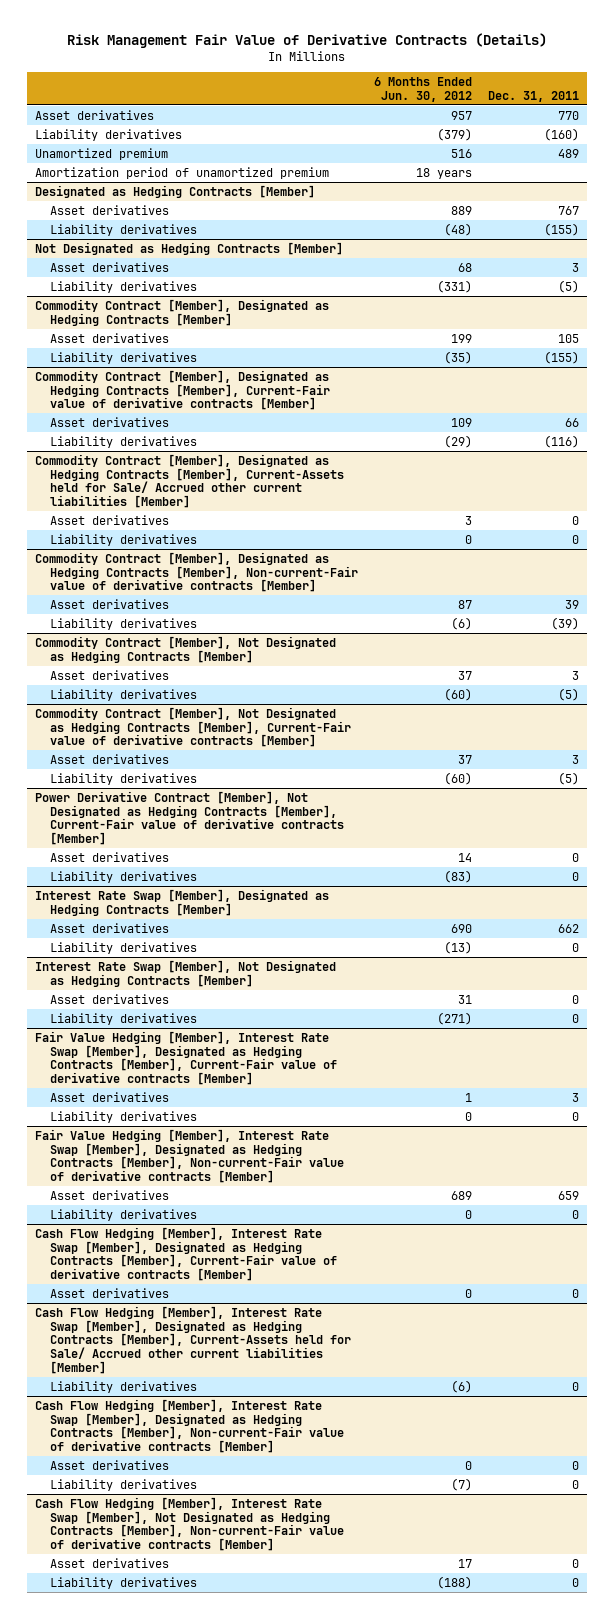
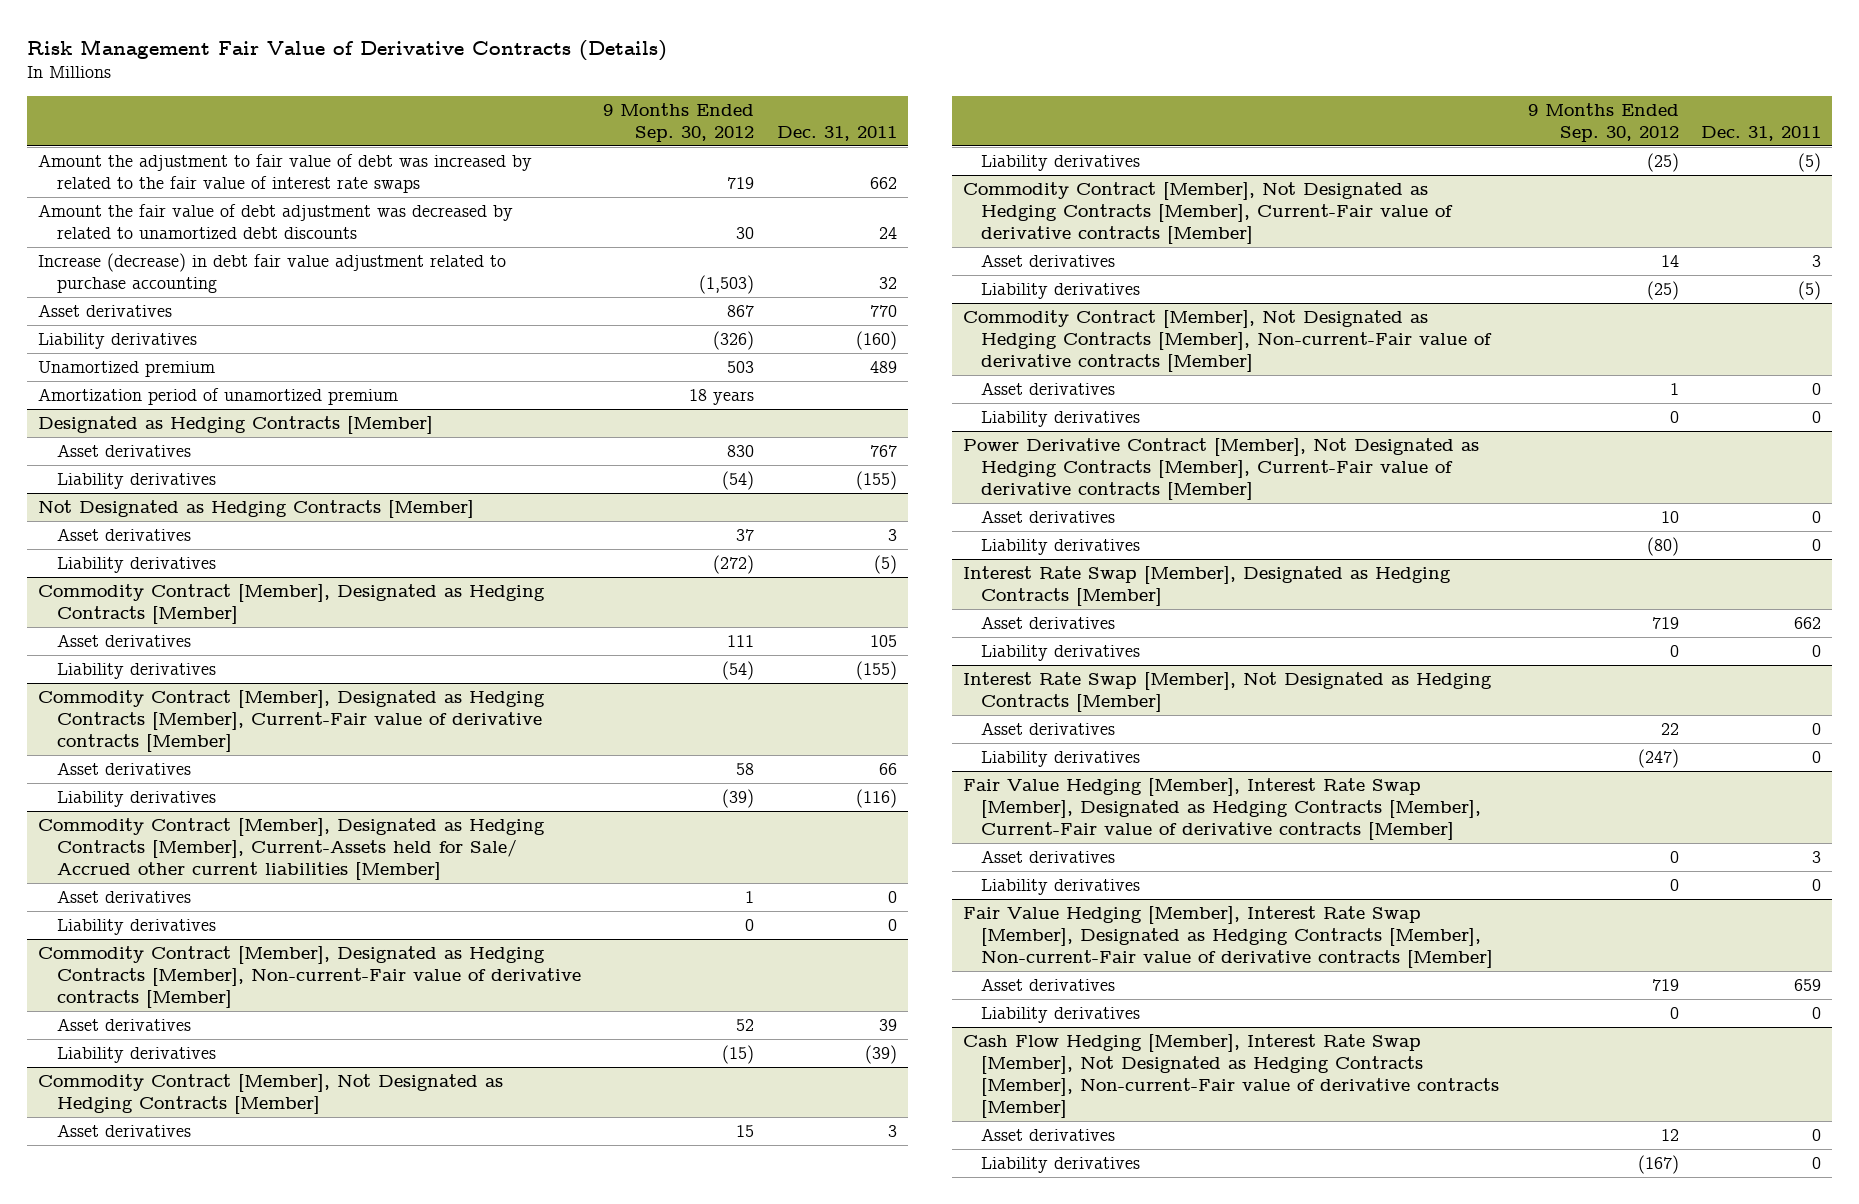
[373,76,472,102] 6 Months Ended Jun. 30, 2012 -> none
none -> [603,102,755,142] 9 Months Ended Sep. 30, 2012
none -> [38,153,533,193] Amount the adjustment to fair value of debt was increased by related to the fair value of interest rate swaps
none -> [38,203,514,239] Amount the fair value of debt adjustment was decreased by related to unamortized debt discounts
none -> [38,252,507,293] Increase (decrease) in debt fair value adjustment related to purchase accounting
none -> [962,309,1493,373] Commodity Contract [Member], Not Designated as Hedging Contracts [Member], Non-current-Fair value of derivative contracts [Member]
none -> [981,381,1116,395] Asset derivatives
none -> [981,410,1141,427] Liability derivatives
[34,1226,337,1282] Cash Flow Hedging [Member], Interest Rate Swap [Member], Designated as Hedging Contracts [Member], Current-Fair value of derivative contracts [Member] -> none
[49,1287,169,1298] Asset derivatives -> none
[34,1305,351,1375] Cash Flow Hedging [Member], Interest Rate Swap [Member], Designated as Hedging Contracts [Member], Current-Assets held for Sale/ Accrued other current liabilities [Member] -> none
[49,1380,197,1393] Liability derivatives -> none
[34,1398,344,1454] Cash Flow Hedging [Member], Interest Rate Swap [Member], Designated as Hedging Contracts [Member], Non-current-Fair value of derivative contracts [Member] -> none
[49,1459,169,1470] Asset derivatives -> none
[49,1478,197,1491] Liability derivatives -> none

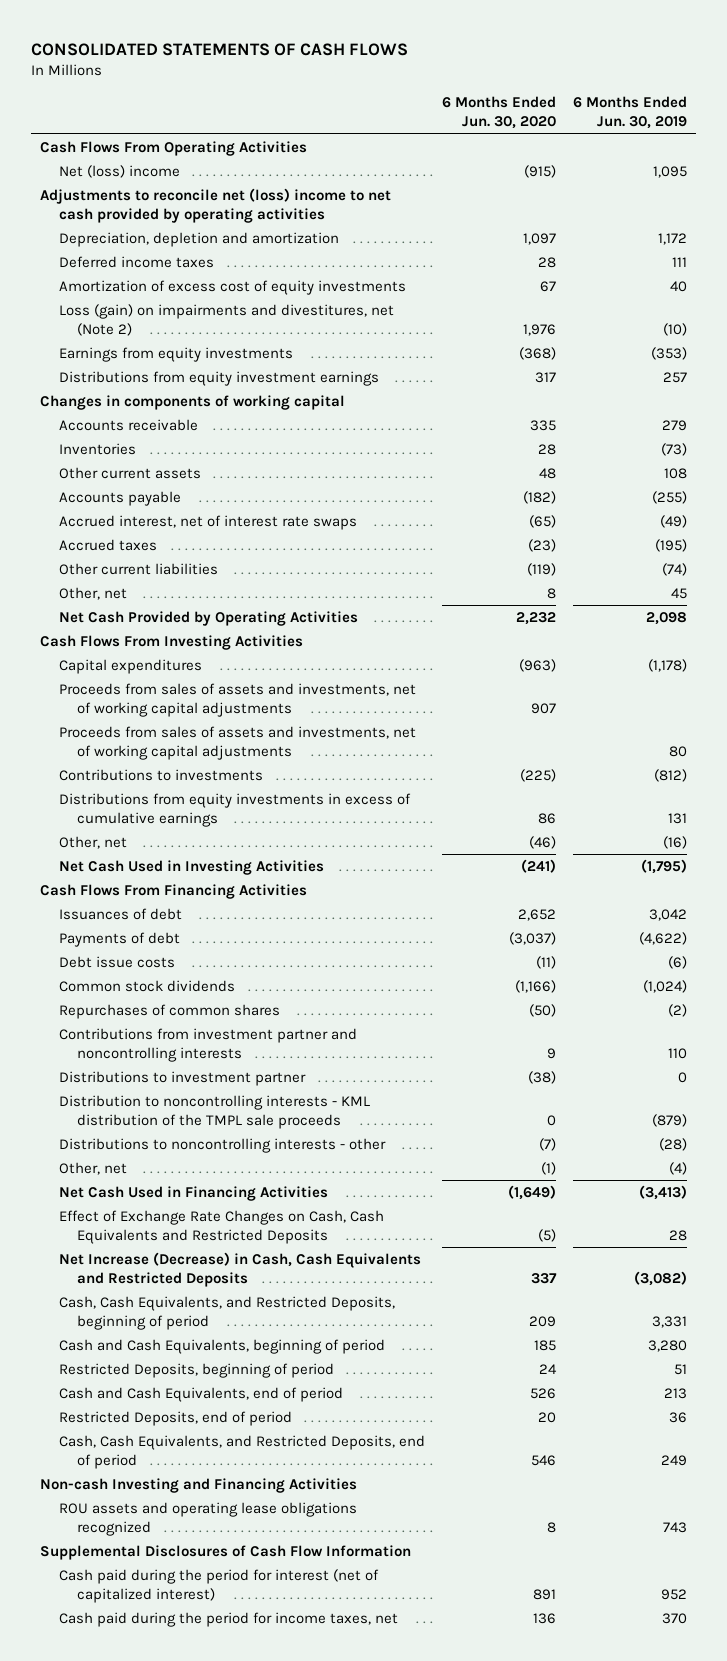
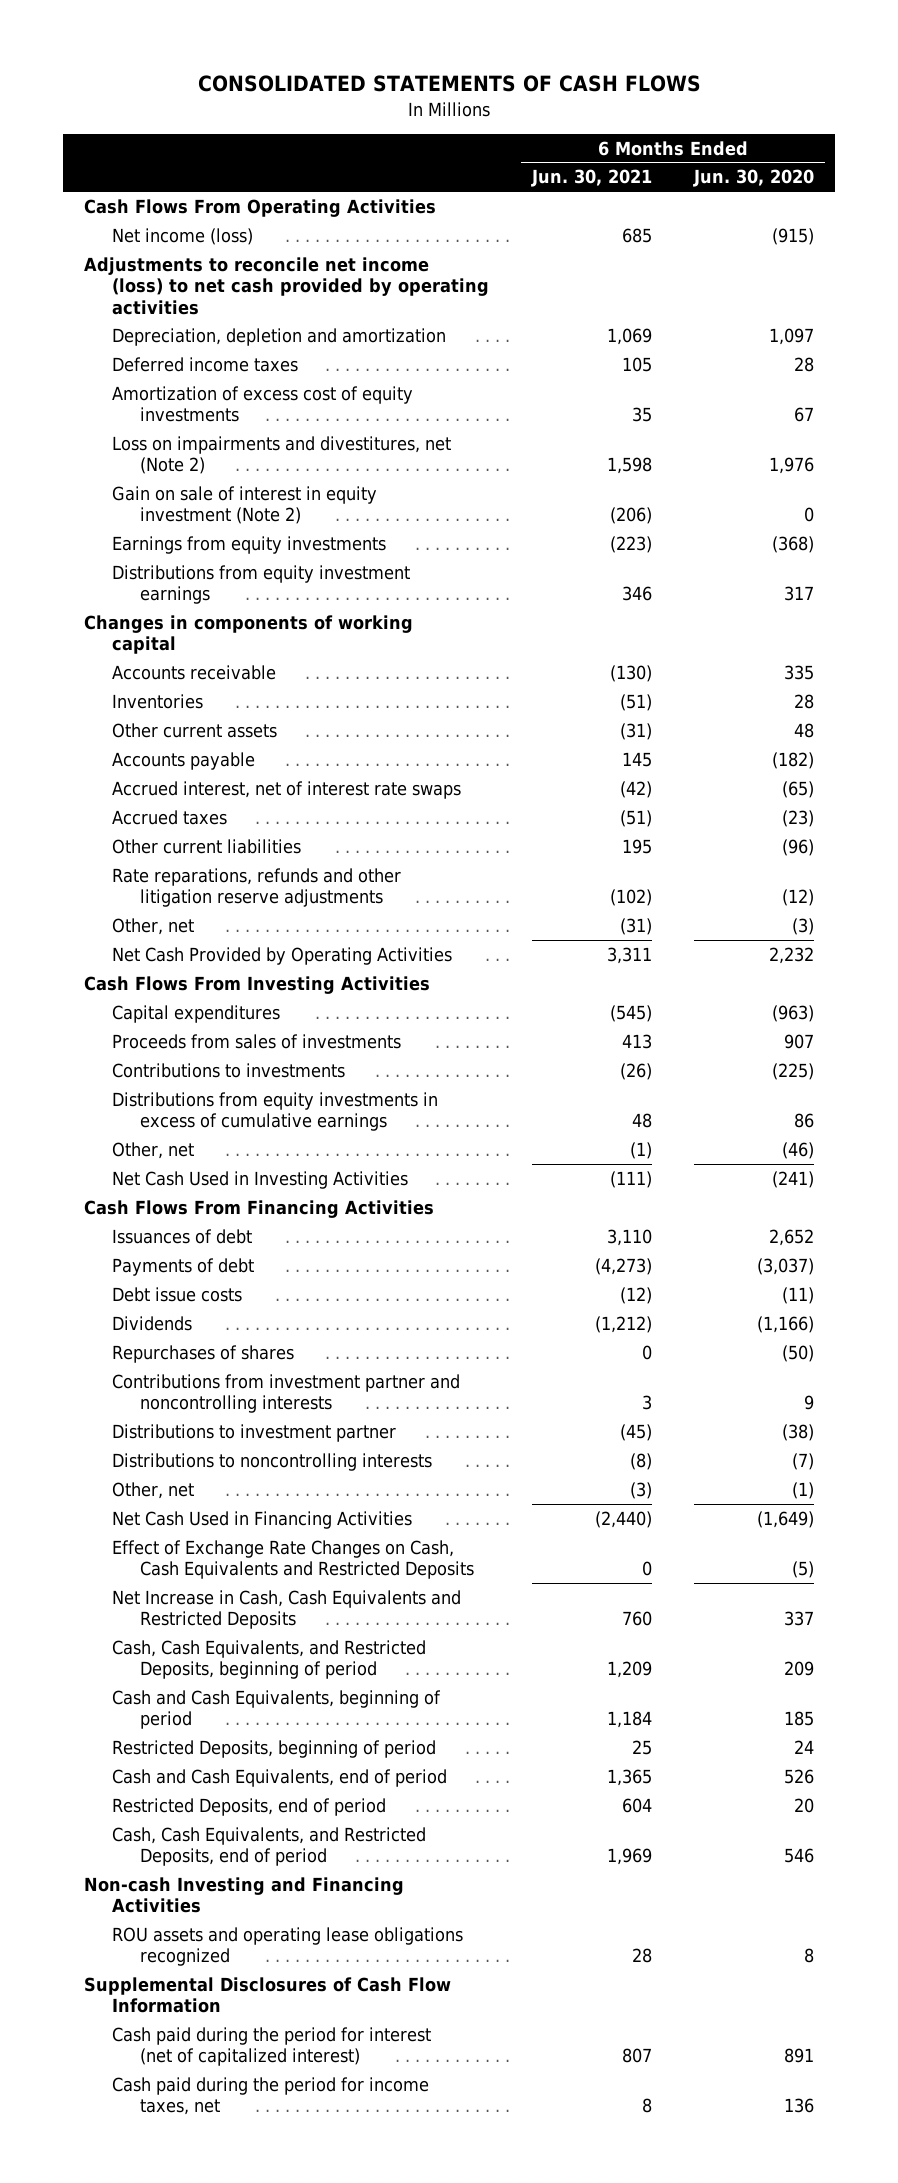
[573,96,688,130] 6 Months Ended Jun. 30, 2019 -> none
none -> [530,169,652,188] Jun. 30, 2021
[58,164,180,178] Net (loss) income -> [112,227,254,245] Net income (loss)
[39,187,391,223] Adjustments to reconcile net (loss) income to net cash provided by operating activities -> [84,256,490,315] Adjustments to reconcile net income (loss) to net cash provided by operating activities
[58,303,394,336] Loss (gain) on impairments and divestitures, net (Note 2) -> [112,435,452,475] Loss on impairments and divestitures, net (Note 2)
none -> [112,485,378,525] Gain on sale of interest in equity investment (Note 2)
[526,562,556,576] (119) -> [781,838,814,856] (96)
none -> [112,867,402,908] Rate reparations, refunds and other litigation reserve adjustments
[546,587,556,599] 8 -> [791,917,814,935] (3)
[58,725,416,760] Proceeds from sales of assets and investments, net of working capital adjustments -> none
[58,682,416,717] Proceeds from sales of assets and investments, net of working capital adjustments -> [112,1033,402,1049] Proceeds from sales of investments
[58,979,235,992] Common stock dividends -> [112,1315,193,1331] Dividends
[58,1003,280,1019] Repurchases of common shares -> [112,1344,295,1363] Repurchases of shares
[58,1094,370,1129] Distribution to noncontrolling interests - KML distribution of the TMPL sale proceeds -> none
[58,1137,386,1153] Distributions to noncontrolling interests - other -> [112,1452,433,1471] Distributions to noncontrolling interests
[58,1251,421,1287] Net Increase (Decrease) in Cash, Cash Equivalents and Restricted Deposits -> [112,1589,462,1630] Net Increase in Cash, Cash Equivalents and Restricted Deposits

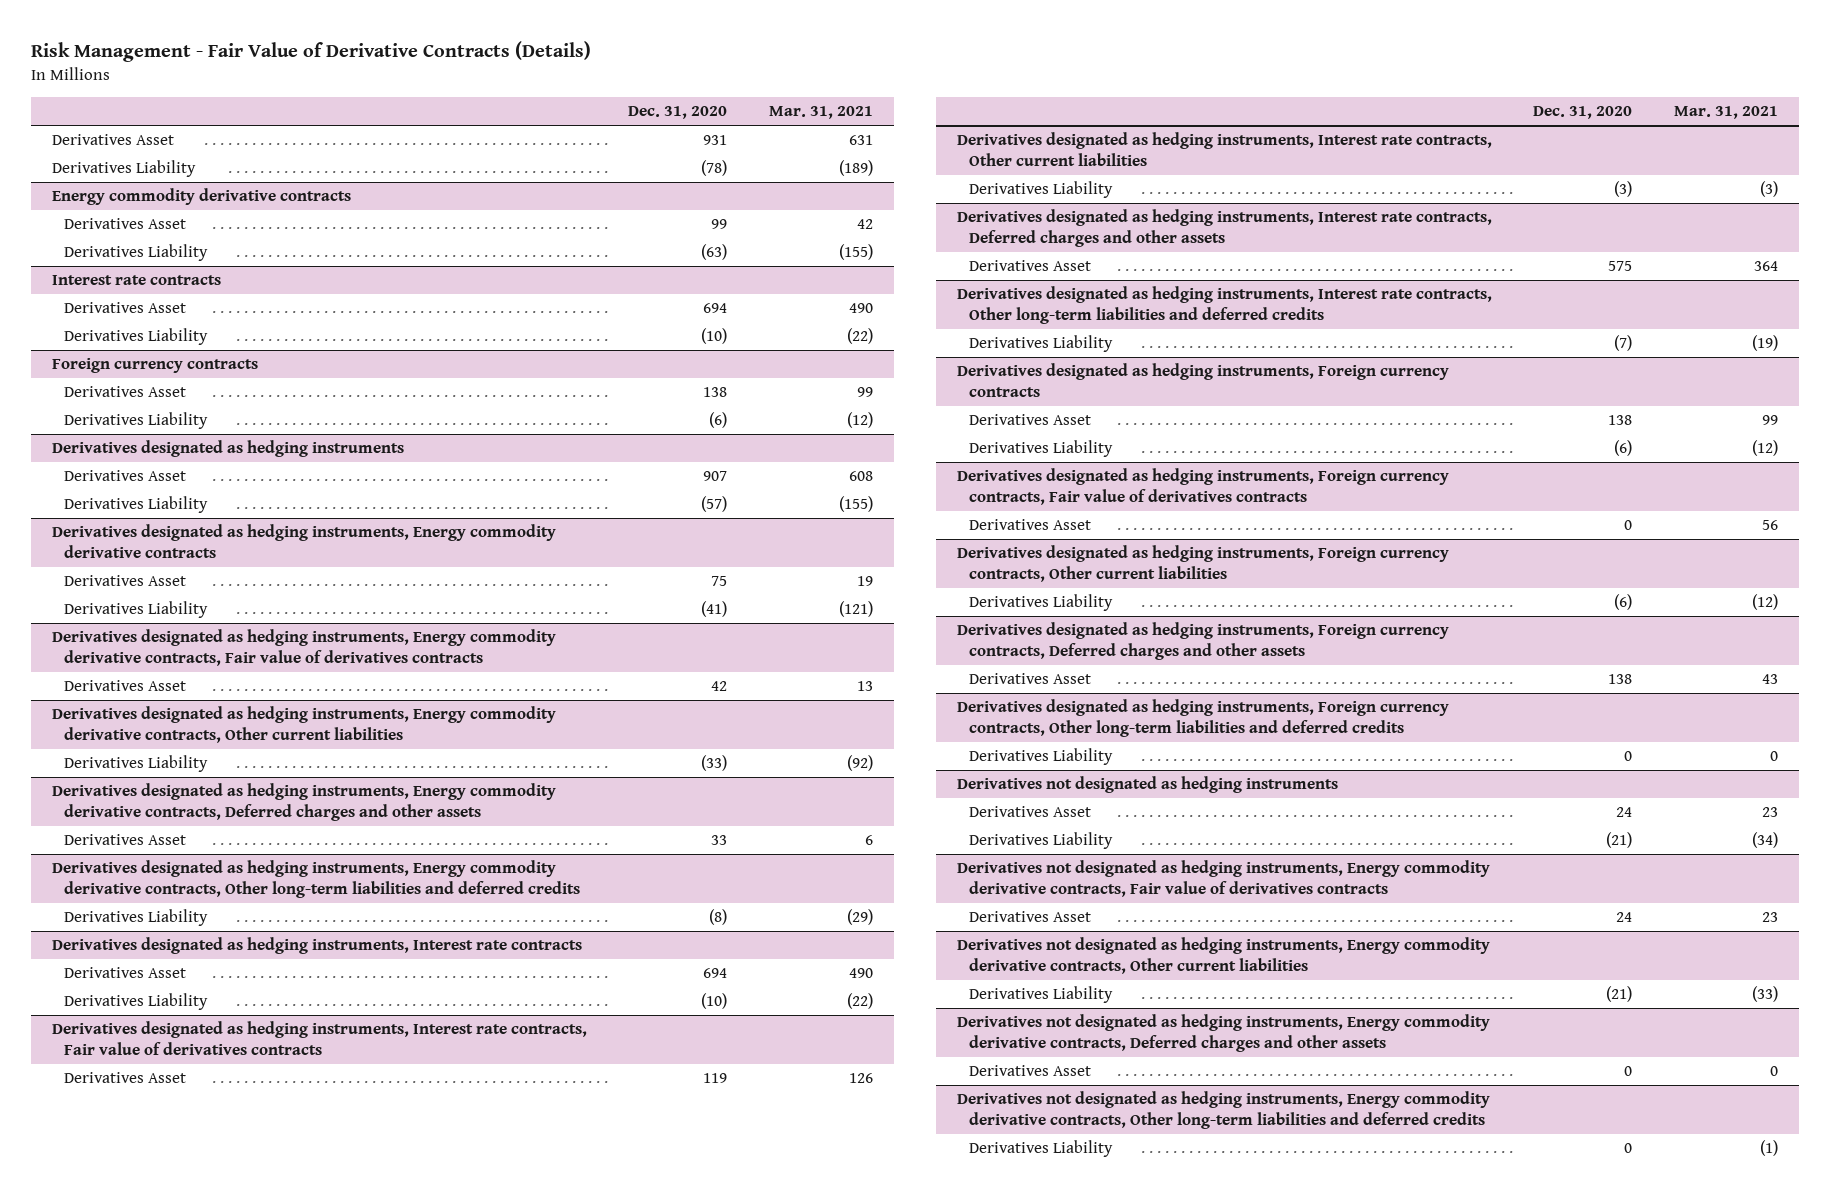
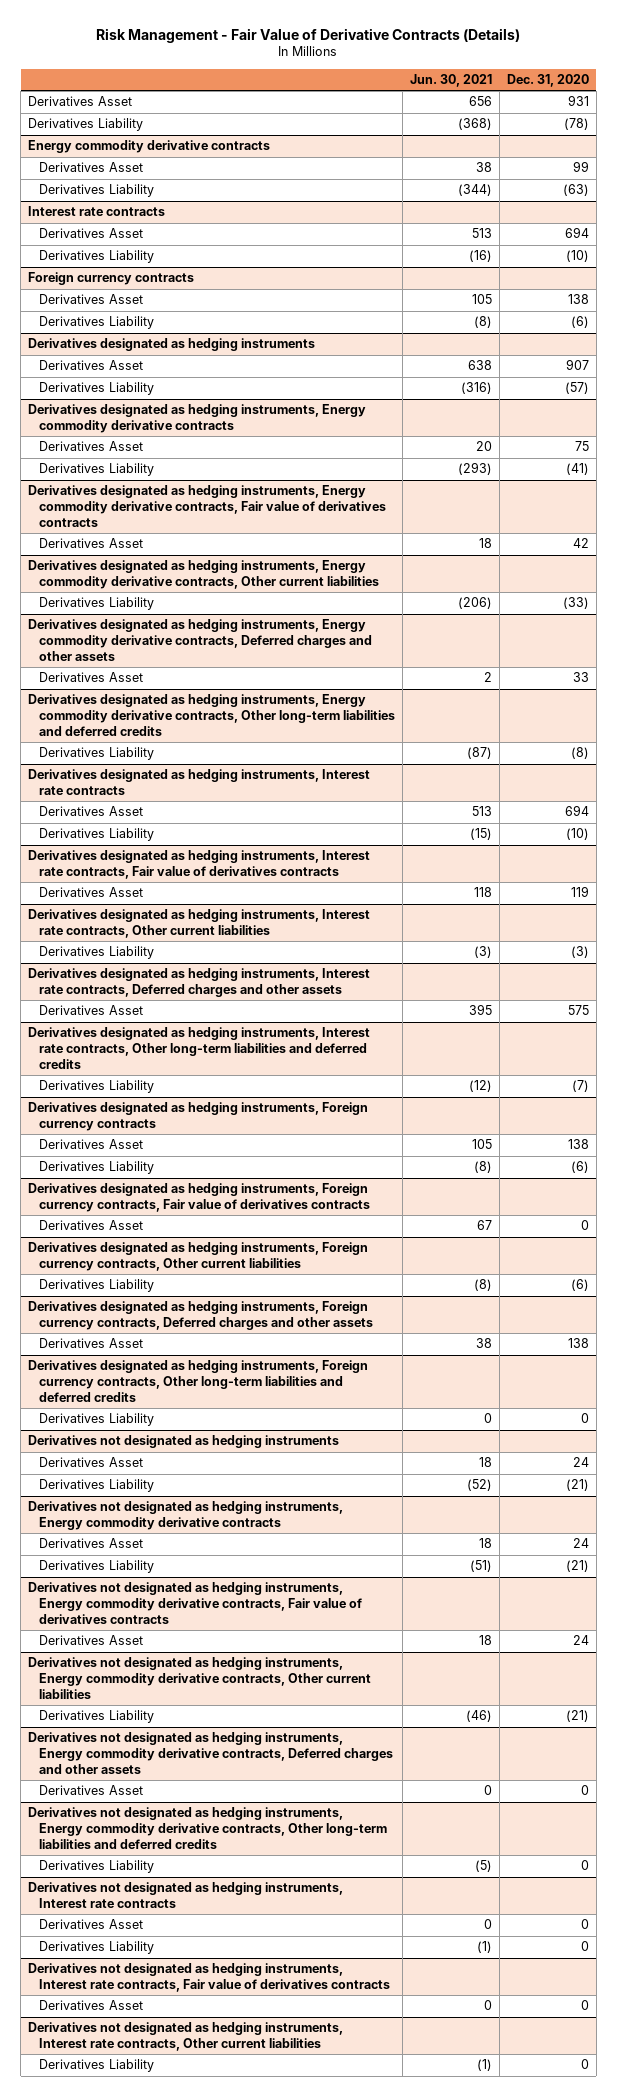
[768,106,873,120] Mar. 31, 2021 -> none
none -> [409,74,492,88] Jun. 30, 2021
none -> [28,1501,344,1531] Derivatives not designated as hedging instruments, Energy commodity derivative contracts
none -> [38,1538,143,1549] Derivatives Asset
none -> [38,1560,154,1574] Derivatives Liability
none -> [28,1882,344,1909] Derivatives not designated as hedging instruments, Interest rate contracts
none -> [38,1919,143,1930] Derivatives Asset
none -> [38,1941,154,1955] Derivatives Liability
none -> [28,1963,390,1993] Derivatives not designated as hedging instruments, Interest rate contracts, Fair value of derivatives contracts
none -> [38,2000,143,2011] Derivatives Asset
none -> [28,2022,344,2052] Derivatives not designated as hedging instruments, Interest rate contracts, Other current liabilities
none -> [38,2059,154,2073] Derivatives Liability

